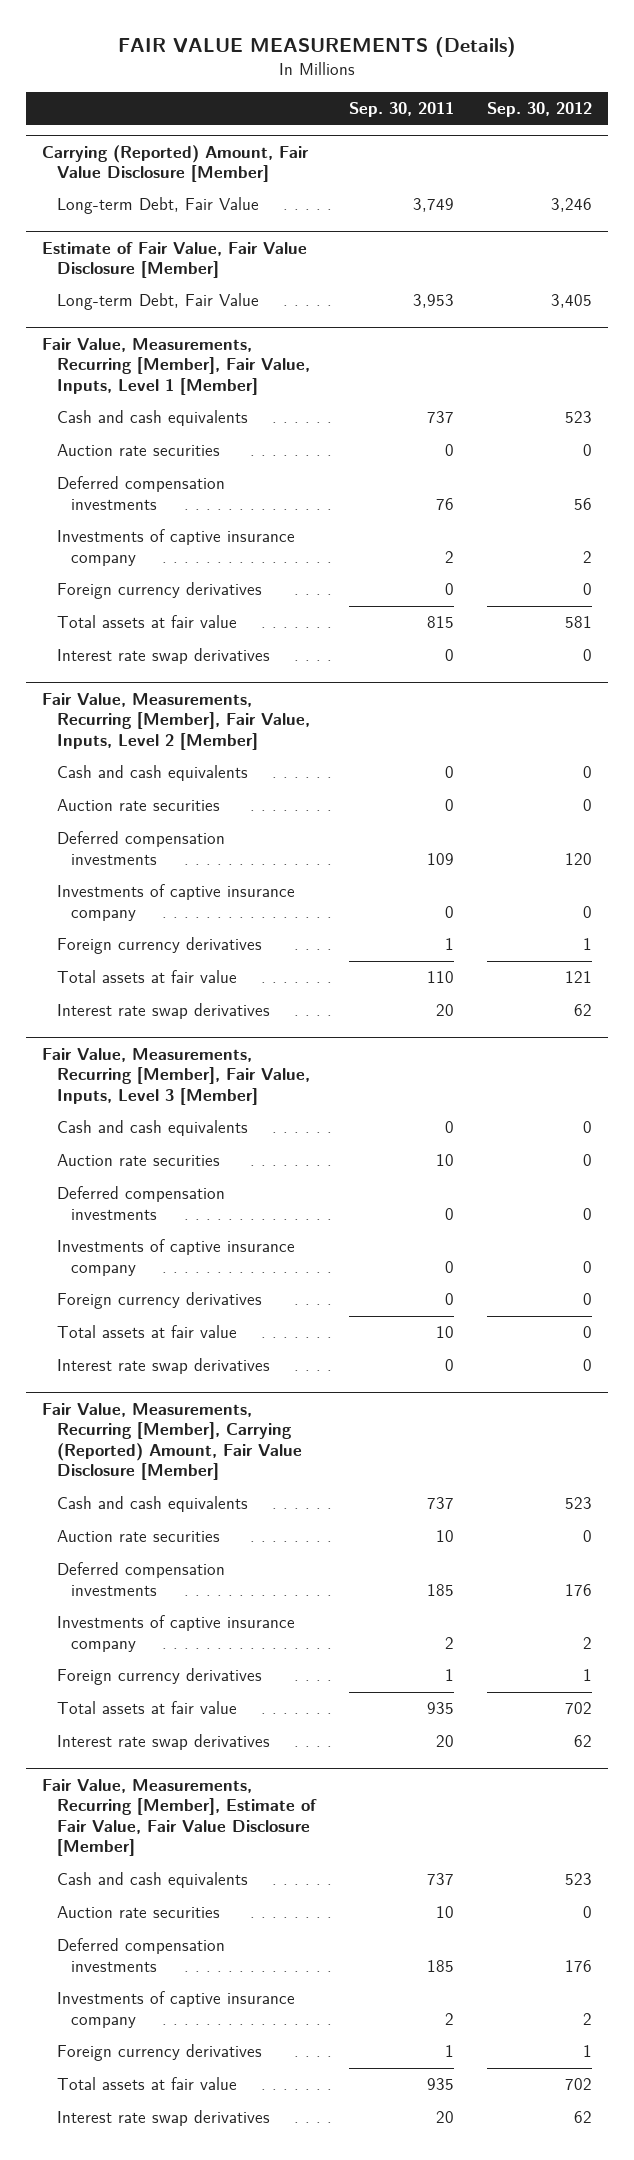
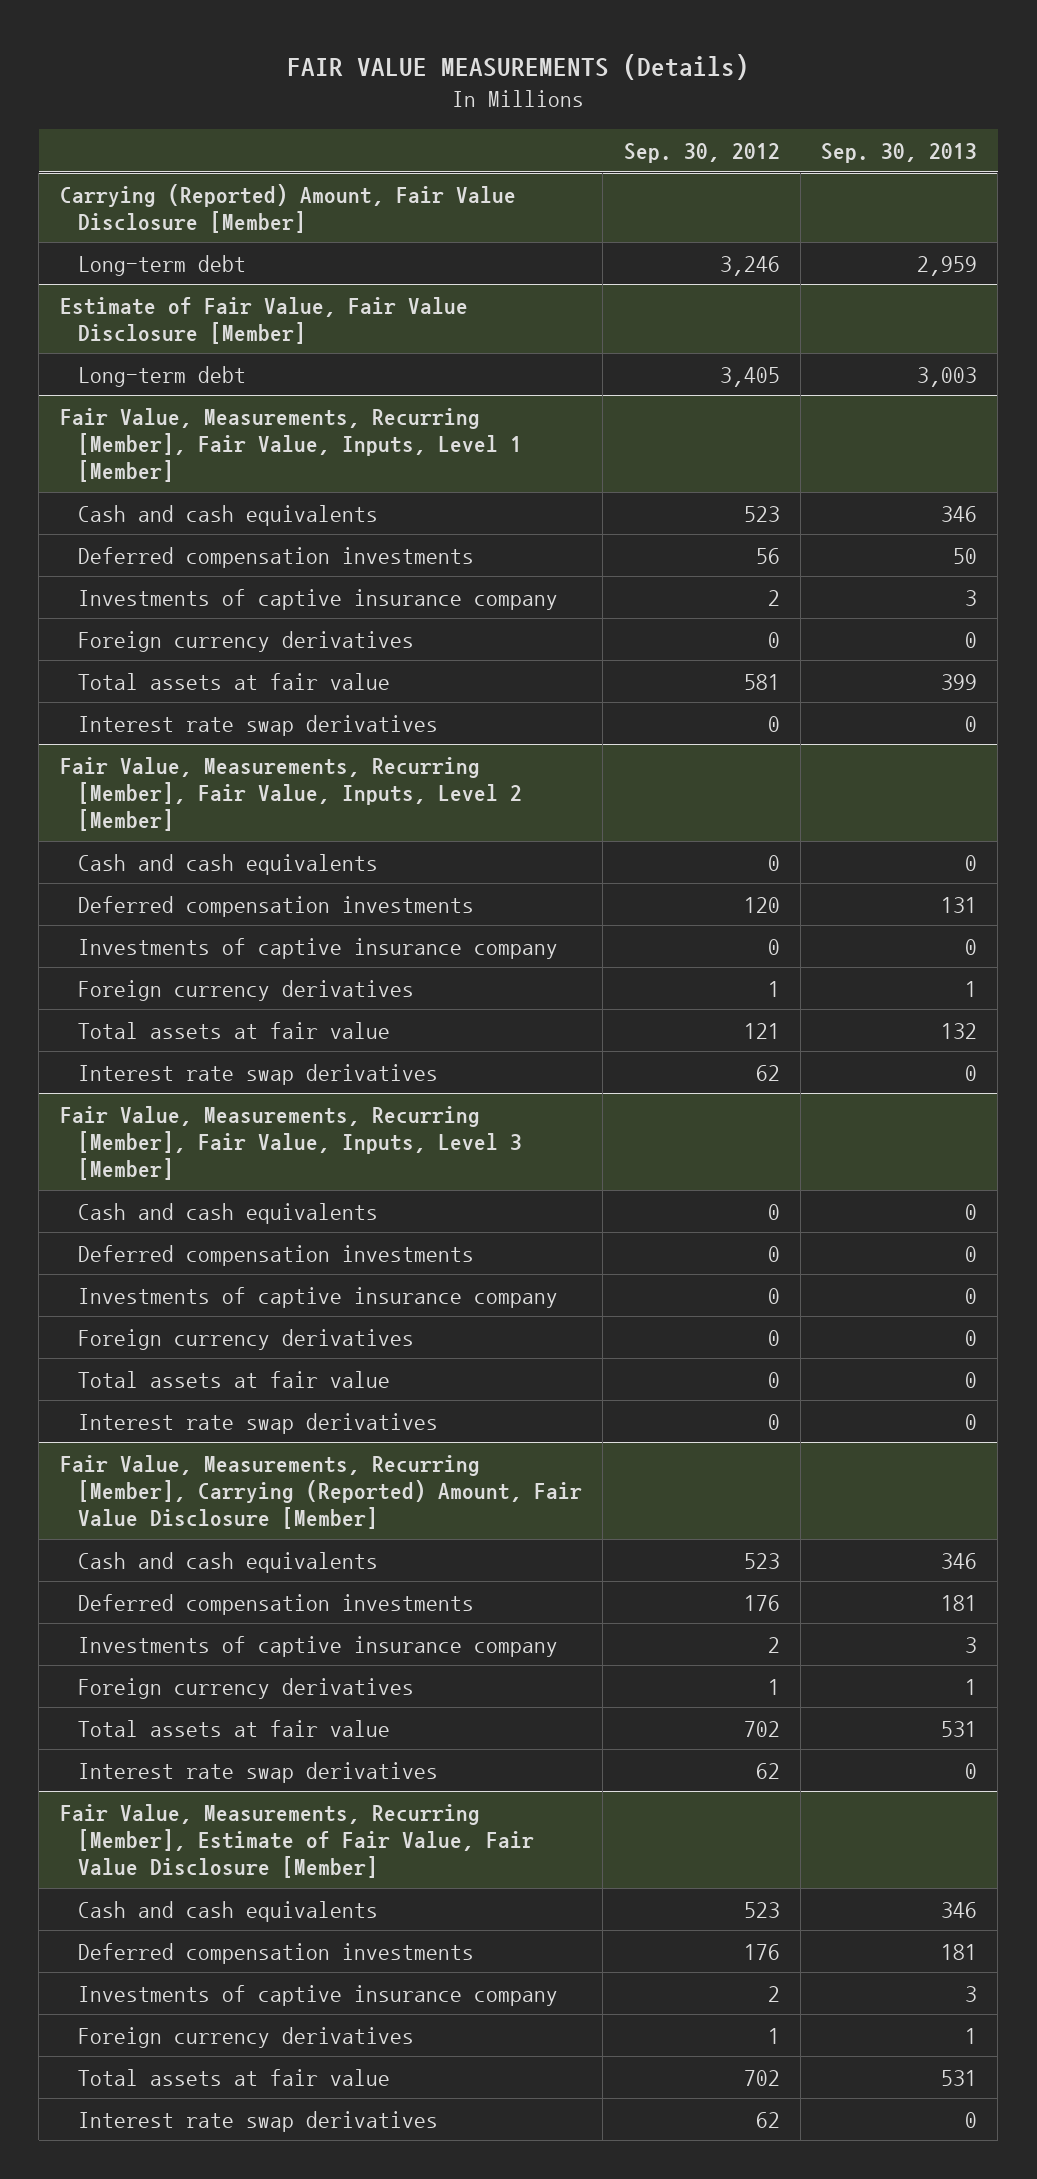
[348,102,454,118] Sep. 30, 2011 -> none
none -> [821,142,978,163] Sep. 30, 2013
[56,197,259,215] Long-term Debt, Fair Value -> [77,254,246,276] Long-term debt
[56,293,259,311] Long-term Debt, Fair Value -> [77,365,246,387] Long-term debt
[56,444,220,457] Auction rate securities -> none
[56,799,220,812] Auction rate securities -> none
[56,1154,220,1167] Auction rate securities -> none
[56,1530,220,1543] Auction rate securities -> none
[56,1906,220,1919] Auction rate securities -> none

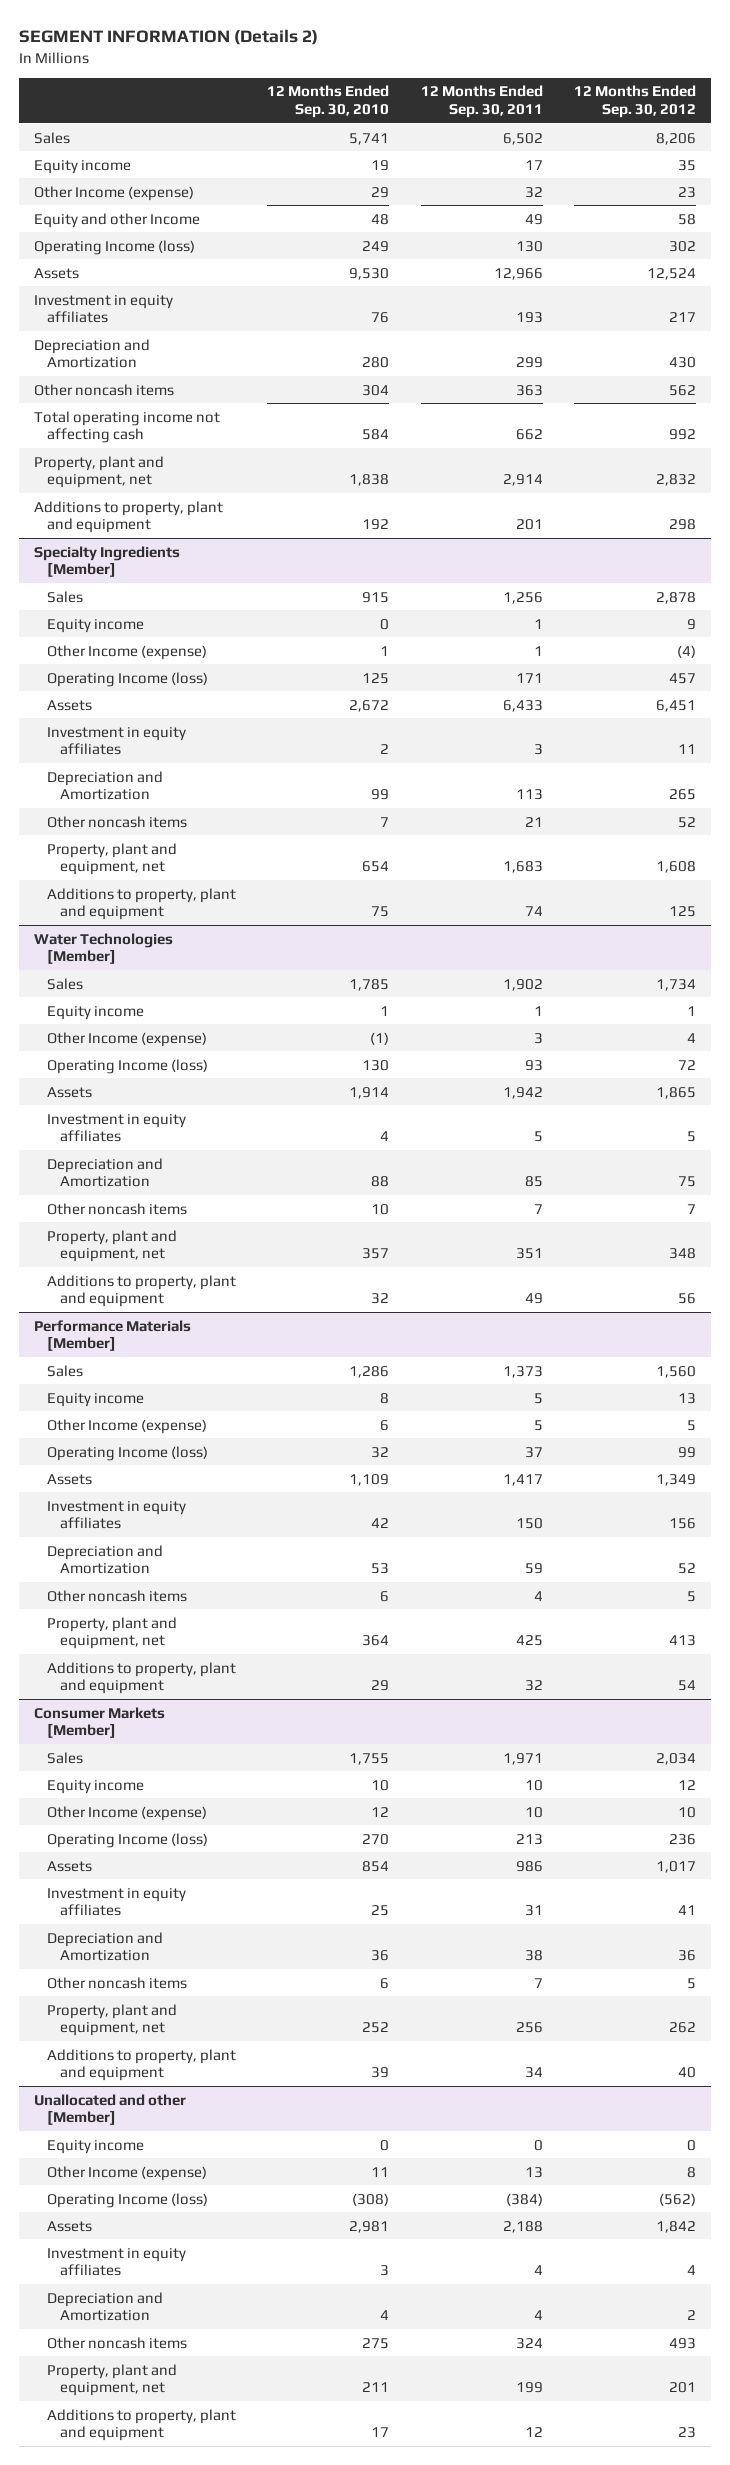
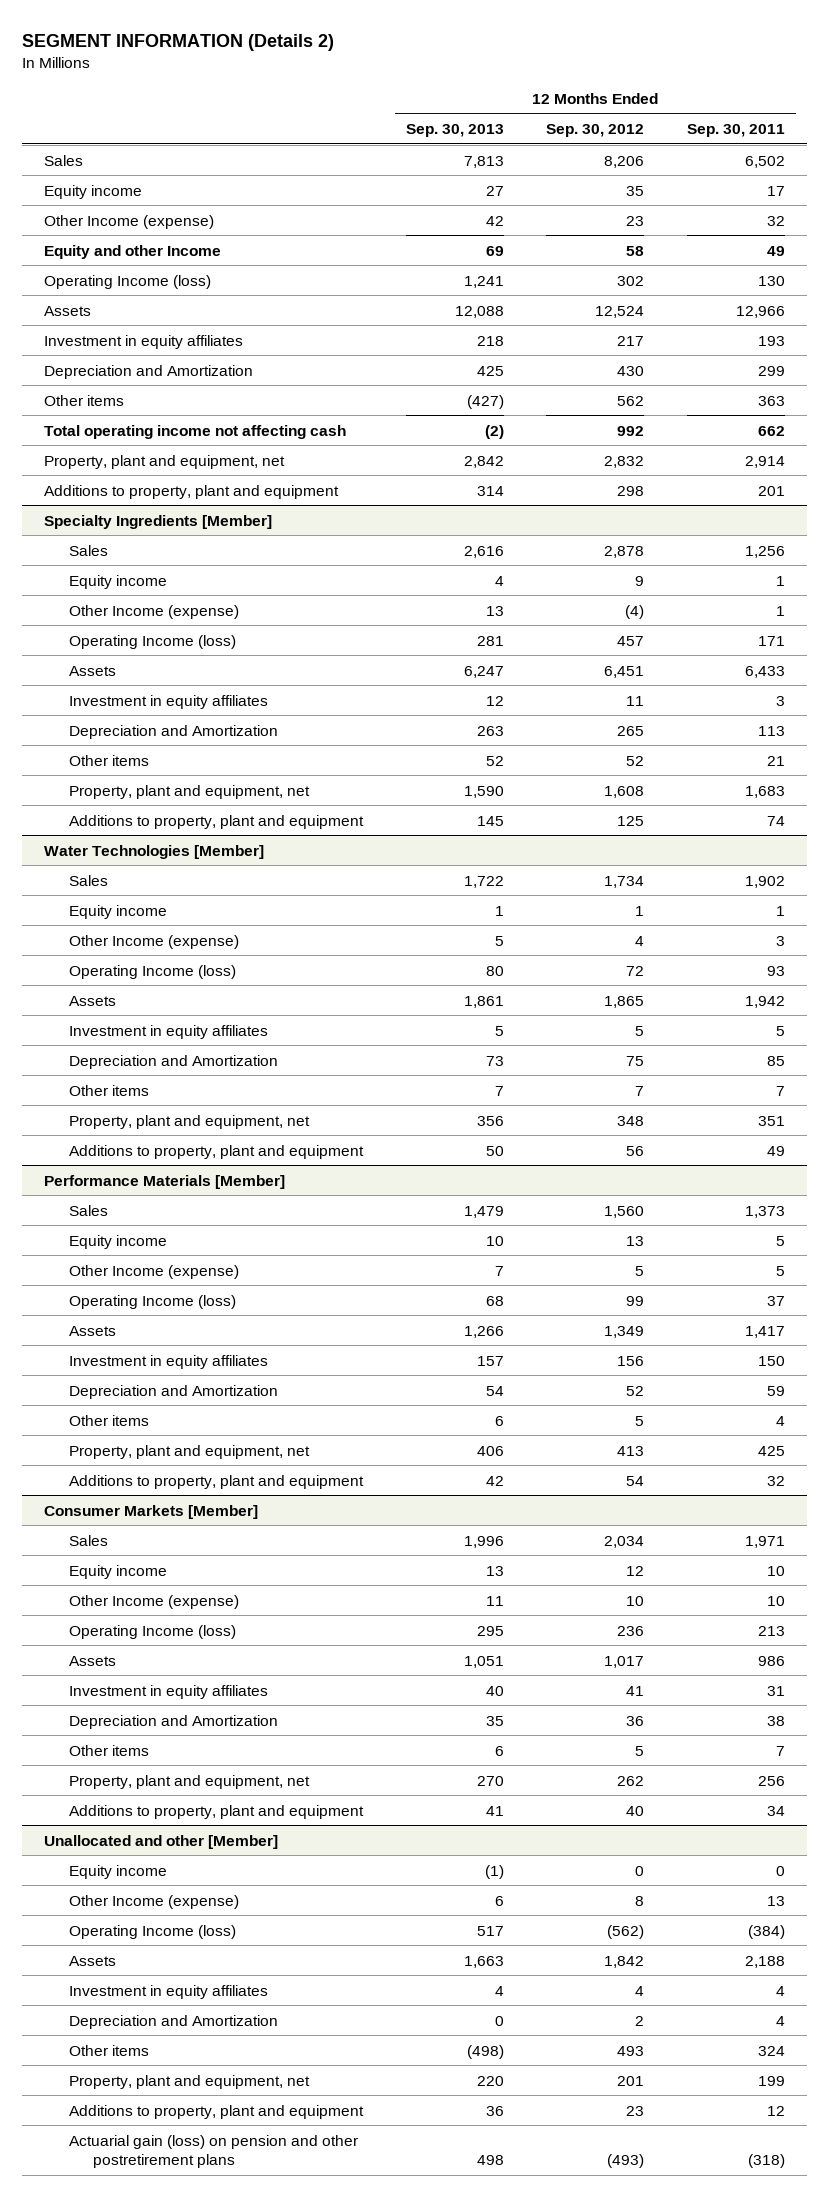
[267,85,390,119] 12 Months Ended Sep. 30, 2010 -> none
none -> [405,124,504,138] Sep. 30, 2013
[34,383,175,396] Other noncash items -> [43,394,124,406] Other items
[46,815,187,828] Other noncash items -> [68,754,149,766] Other items
[46,1202,187,1215] Other noncash items -> [68,1084,149,1096] Other items
[46,1589,187,1602] Other noncash items -> [68,1414,149,1426] Other items
[46,1976,187,1989] Other noncash items -> [68,1744,149,1756] Other items
[46,2336,187,2349] Other noncash items -> [68,2044,149,2056] Other items
none -> [68,2134,358,2169] Actuarial gain (loss) on pension and other postretirement plans

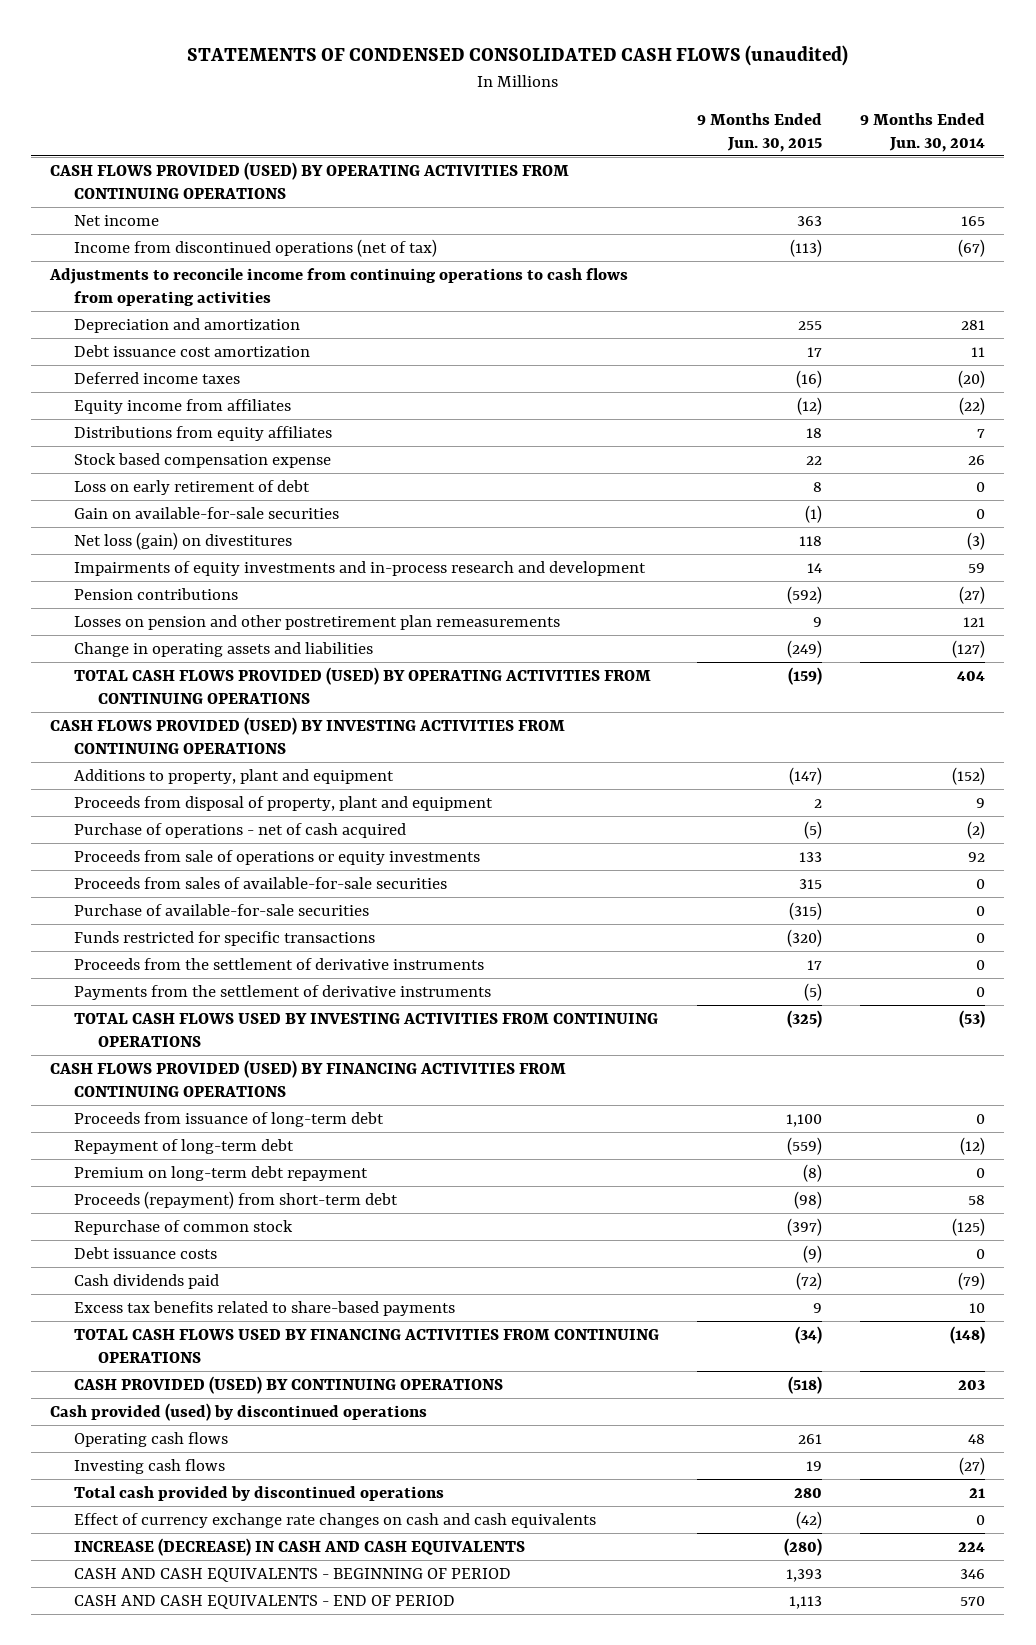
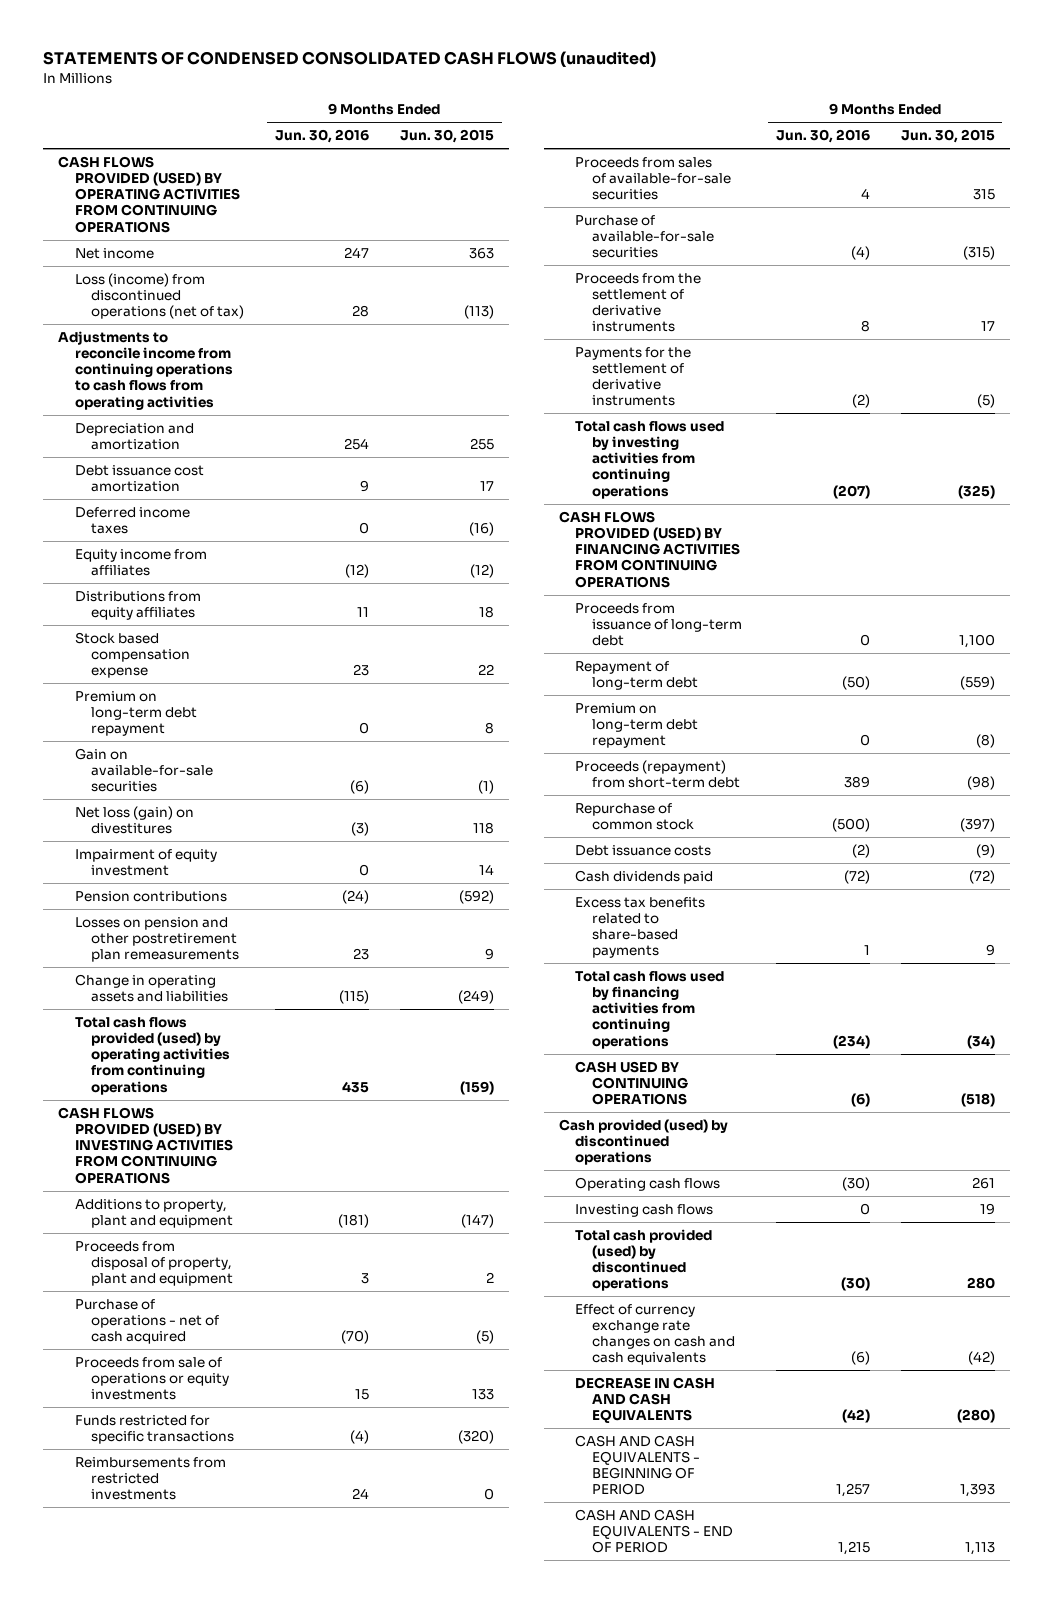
[860,112,986,152] 9 Months Ended Jun. 30, 2014 -> none
none -> [274,129,369,144] Jun. 30, 2016
[74,239,438,258] Income from discontinued operations (net of tax) -> [74,273,244,320] Loss (income) from discontinued operations (net of tax)
[74,480,311,496] Loss on early retirement of debt -> [74,691,197,737] Premium on long-term debt repayment
[74,561,647,577] Impairments of equity investments and in-process research and development -> [74,849,217,877] Impairment of equity investment
[74,667,652,704] TOTAL CASH FLOWS PROVIDED (USED) BY OPERATING ACTIVITIES FROM CONTINUING OPERATIONS -> [74,1017,230,1095] Total cash flows provided (used) by operating activities from continuing operations
[74,931,376,947] Funds restricted for specific transactions -> [74,1415,234,1445] Funds restricted for specific transactions
none -> [74,1457,226,1501] Reimbursements from restricted investments
[74,985,492,1001] Payments from the settlement of derivative instruments -> [575,347,692,407] Payments for the settlement of derivative instruments
[74,1013,659,1047] TOTAL CASH FLOWS USED BY INVESTING ACTIVITIES FROM CONTINUING OPERATIONS -> [575,421,725,499] Total cash flows used by investing activities from continuing operations
[74,1329,660,1363] TOTAL CASH FLOWS USED BY FINANCING ACTIVITIES FROM CONTINUING OPERATIONS -> [575,971,725,1049] Total cash flows used by financing activities from continuing operations
[74,1376,504,1395] CASH PROVIDED (USED) BY CONTINUING OPERATIONS -> [575,1061,688,1106] CASH USED BY CONTINUING OPERATIONS
[74,1486,445,1502] Total cash provided by discontinued operations -> [575,1229,713,1292] Total cash provided (used) by discontinued operations
[74,1538,526,1557] INCREASE (DECREASE) IN CASH AND CASH EQUIVALENTS -> [575,1377,716,1424] DECREASE IN CASH AND CASH EQUIVALENTS

